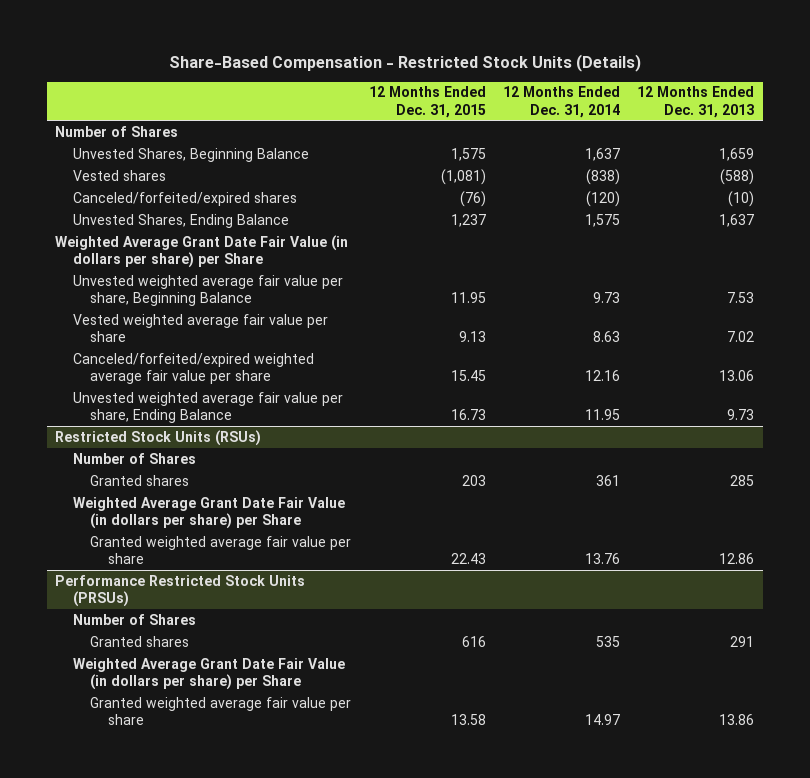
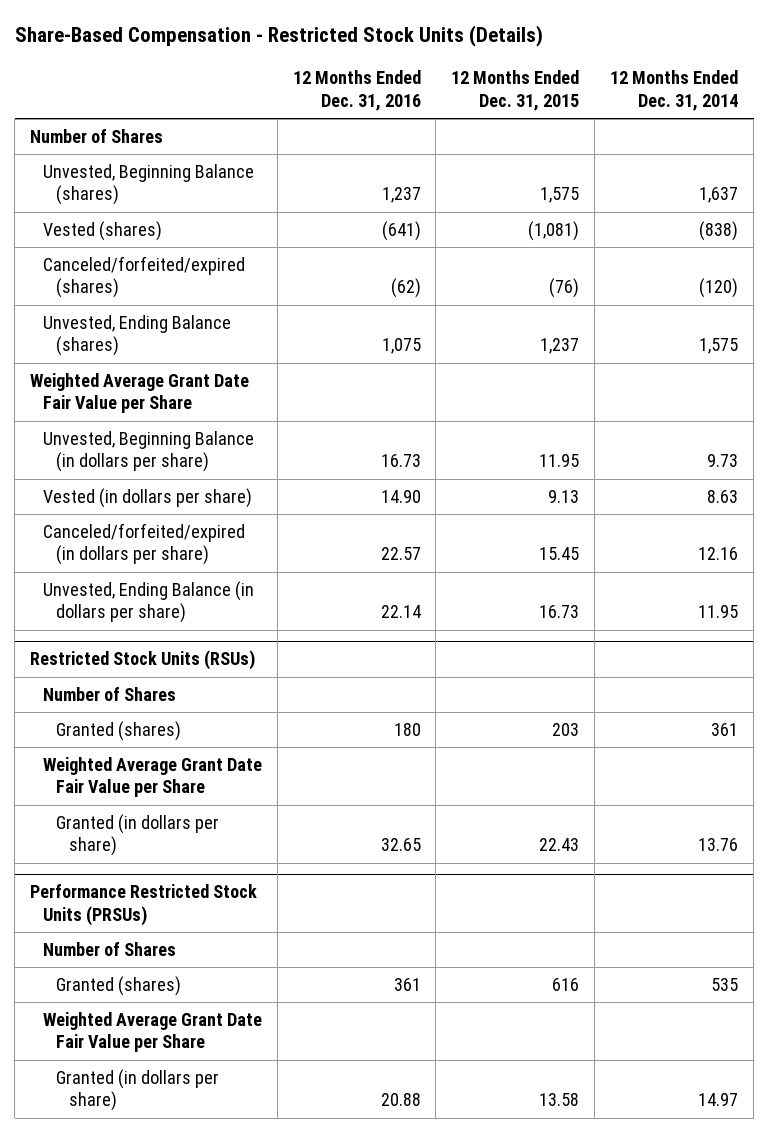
[637,86,755,118] 12 Months Ended Dec. 31, 2013 -> none
none -> [292,70,421,111] 12 Months Ended Dec. 31, 2016
[72,147,309,162] Unvested Shares, Beginning Balance -> [42,163,254,206] Unvested, Beginning Balance (shares)
[72,169,166,181] Vested shares -> [42,220,162,241] Vested (shares)
[72,191,297,206] Canceled/forfeited/expired shares -> [42,255,245,299] Canceled/forfeited/expired (shares)
[72,213,289,228] Unvested Shares, Ending Balance -> [42,314,231,357] Unvested, Ending Balance (shares)
[55,234,349,268] Weighted Average Grant Date Fair Value (in dollars per share) per Share -> [30,372,250,414] Weighted Average Grant Date Fair Value per Share
[72,274,343,306] Unvested weighted average fair value per share, Beginning Balance -> [42,430,254,473] Unvested, Beginning Balance (in dollars per share)
[72,313,328,342] Vested weighted average fair value per share -> [42,487,252,508] Vested (in dollars per share)
[72,352,314,384] Canceled/forfeited/expired weighted average fair value per share -> [42,522,245,566] Canceled/forfeited/expired (in dollars per share)
[72,391,343,423] Unvested weighted average fair value per share, Ending Balance -> [42,580,254,624] Unvested, Ending Balance (in dollars per share)
[90,474,190,486] Granted shares -> [55,720,181,741] Granted (shares)
[72,496,345,529] Weighted Average Grant Date Fair Value (in dollars per share) per Share -> [42,756,262,798] Weighted Average Grant Date Fair Value per Share
[90,535,352,564] Granted weighted average fair value per share -> [55,813,219,857] Granted (in dollars per share)
[90,635,190,647] Granted shares -> [55,975,181,996] Granted (shares)
[72,657,345,690] Weighted Average Grant Date Fair Value (in dollars per share) per Share -> [42,1011,262,1053] Weighted Average Grant Date Fair Value per Share
[90,696,352,725] Granted weighted average fair value per share -> [55,1068,219,1112] Granted (in dollars per share)

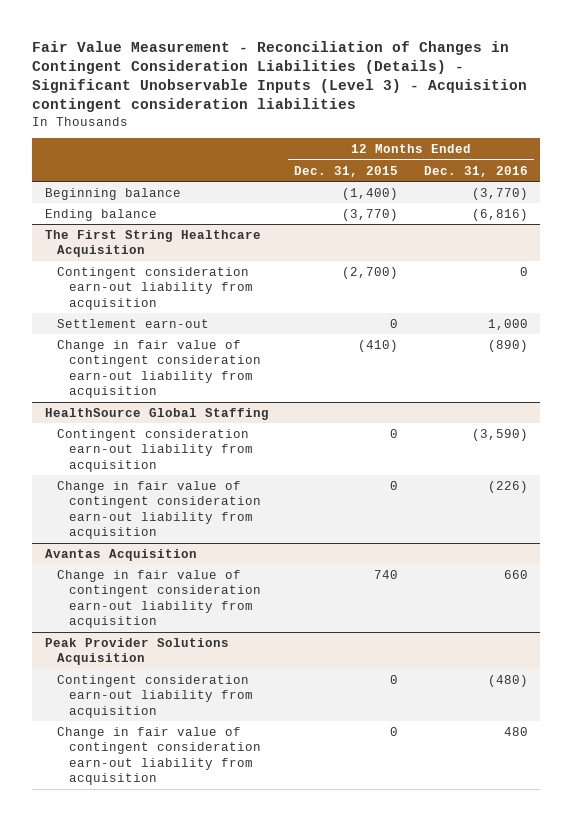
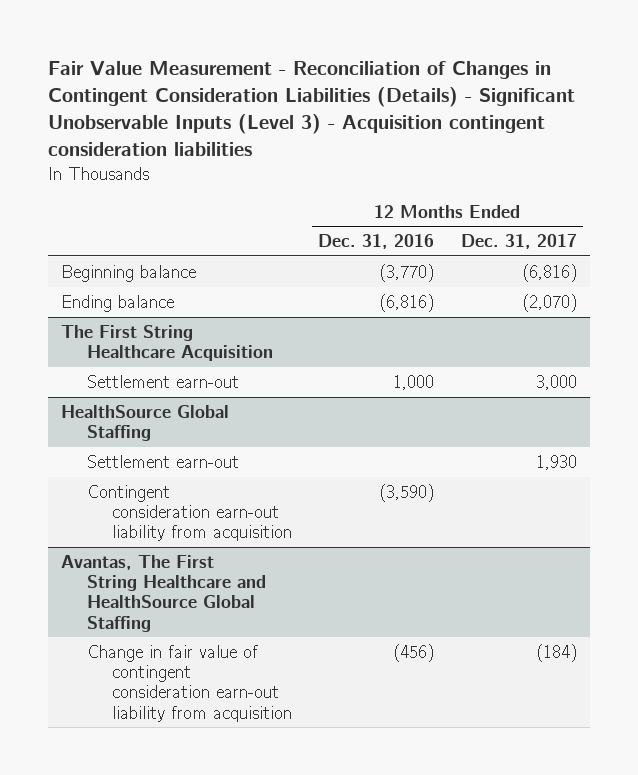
[294,165,399,177] Dec. 31, 2015 -> none
none -> [460,234,577,250] Dec. 31, 2017
[57,266,254,310] Contingent consideration earn-out liability from acquisition -> none
[57,339,262,399] Change in fair value of contingent consideration earn-out liability from acquisition -> none
none -> [86,454,239,468] Settlement earn-out
[44,548,197,561] Avantas Acquisition -> none
[57,569,262,629] Change in fair value of contingent consideration earn-out liability from acquisition -> none
[44,637,229,666] Peak Provider Solutions Acquisition -> none
[57,674,254,718] Contingent consideration earn-out liability from acquisition -> none
[57,726,262,786] Change in fair value of contingent consideration earn-out liability from acquisition -> none
none -> [61,554,266,632] Avantas, The First String Healthcare and HealthSource Global Staffing
[487,480,528,493] (226) -> [393,643,435,662] (456)

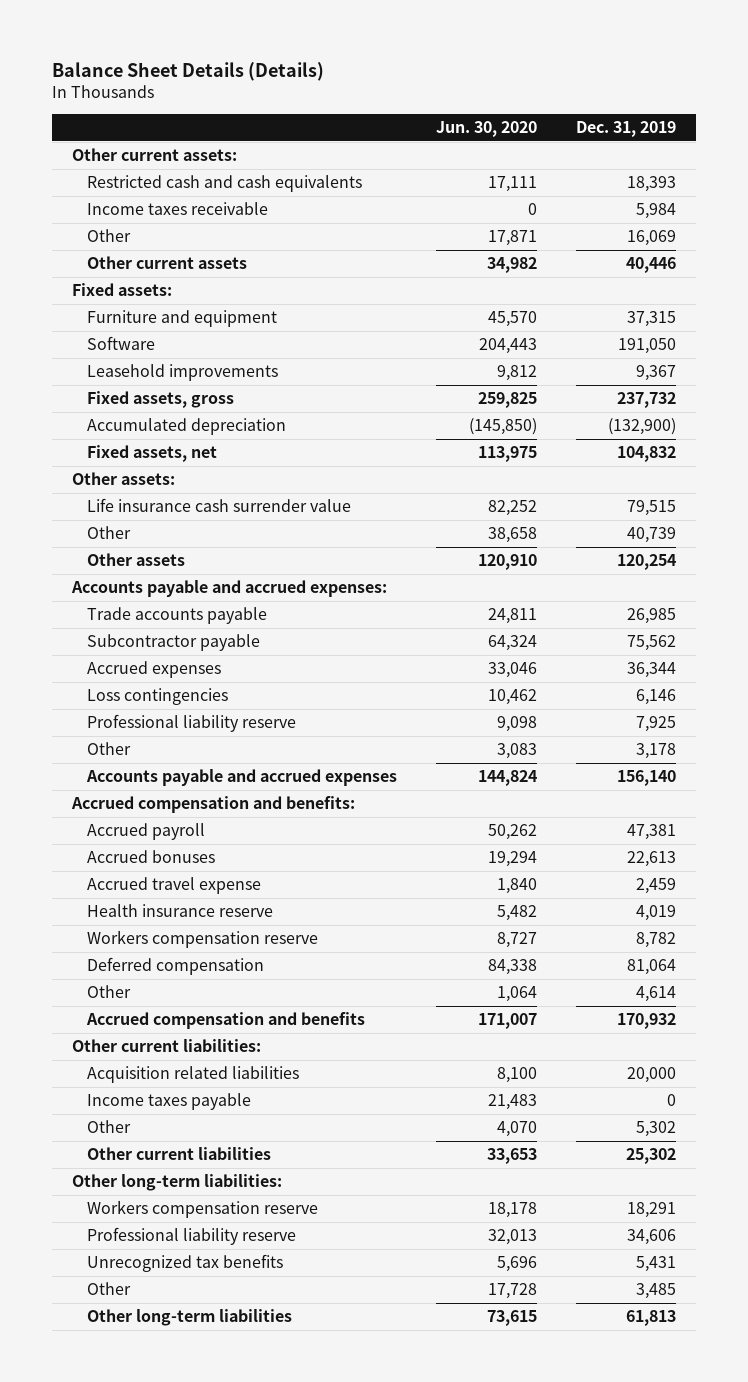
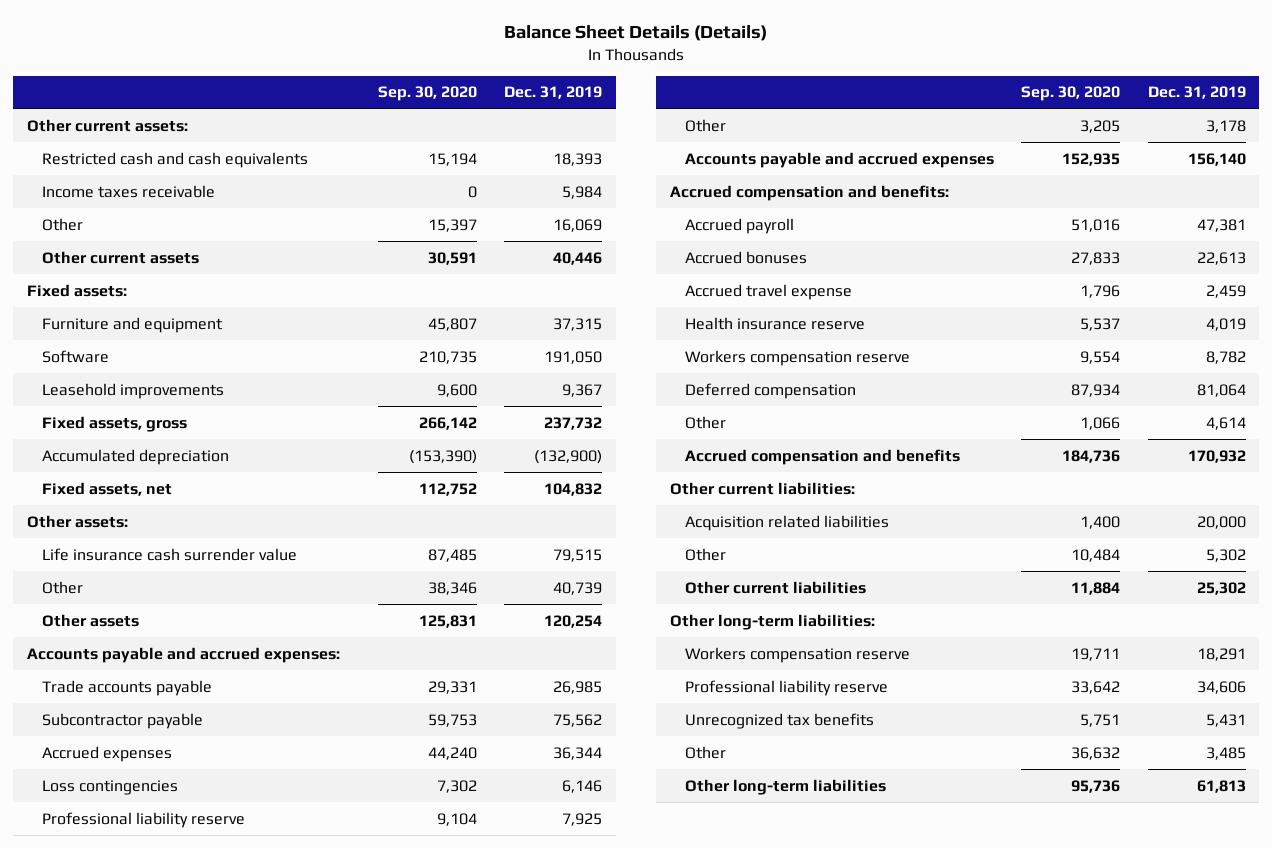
[436,121,538,138] Jun. 30, 2020 -> none
none -> [377,86,477,102] Sep. 30, 2020
[87,1093,252,1111] Income taxes payable -> none

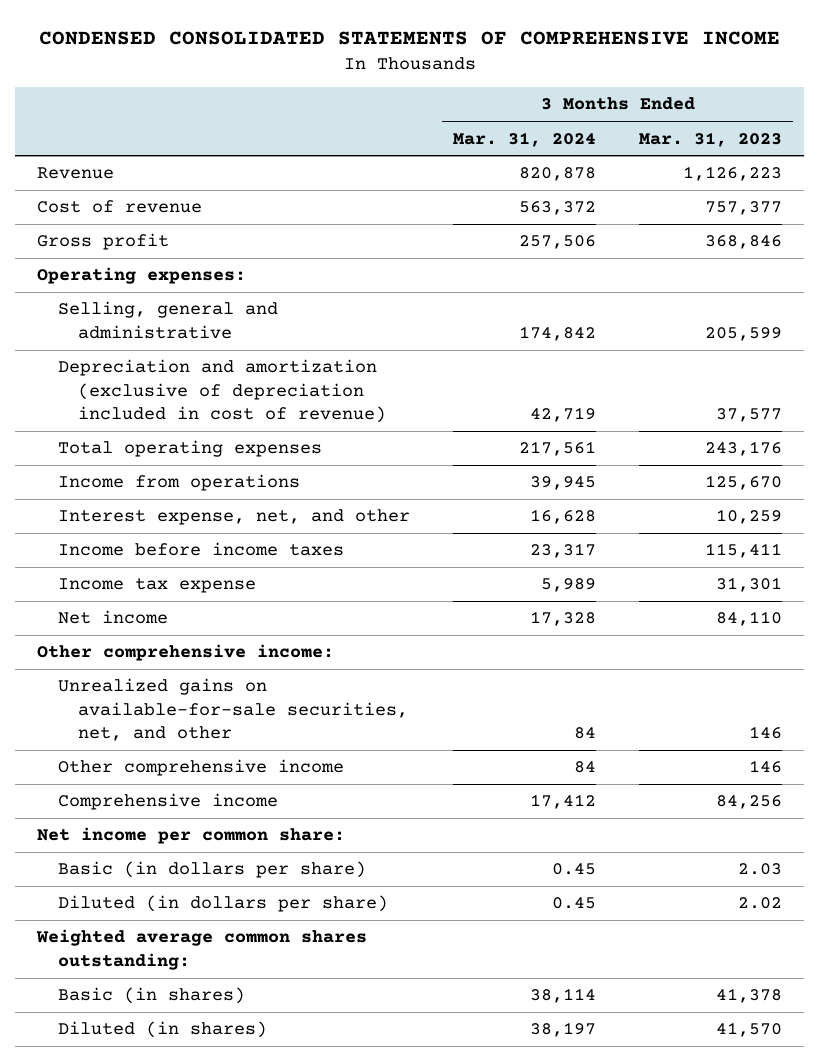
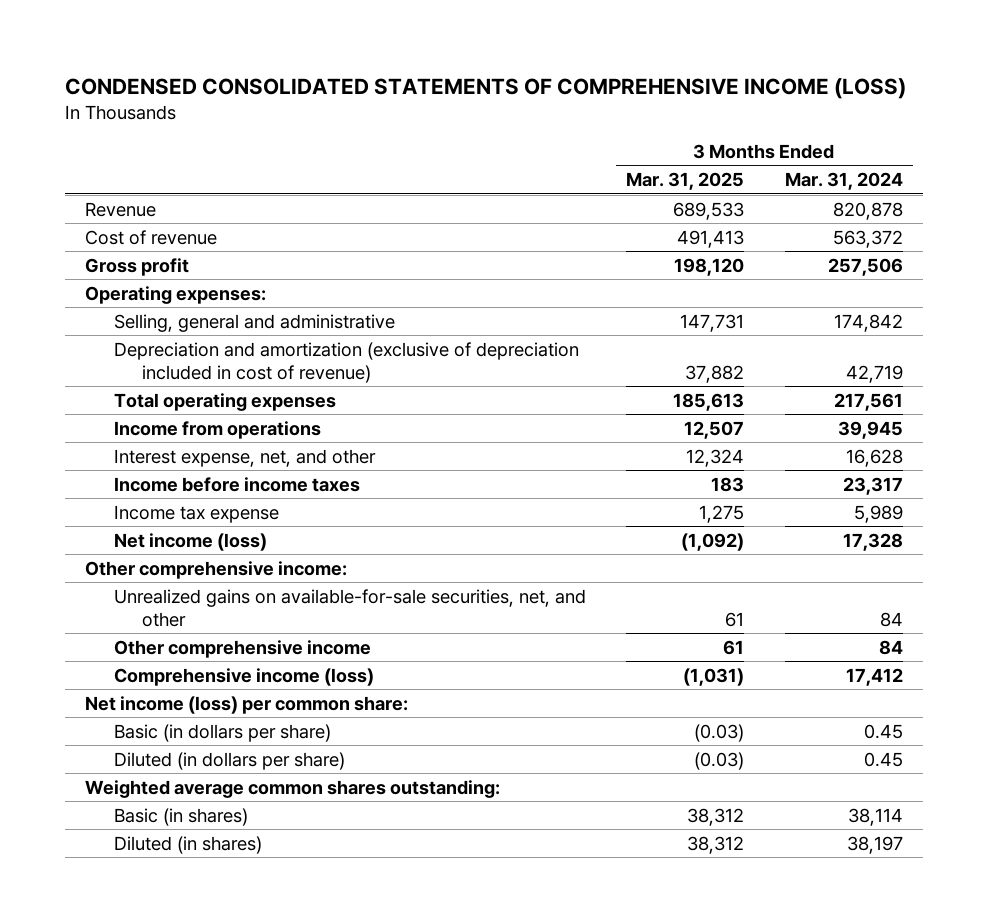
[38,30,780,45] CONDENSED CONSOLIDATED STATEMENTS OF COMPREHENSIVE INCOME -> [64,77,906,99] CONDENSED CONSOLIDATED STATEMENTS OF COMPREHENSIVE INCOME (LOSS)
[639,131,783,147] Mar. 31, 2023 -> none
none -> [626,172,745,191] Mar. 31, 2025
[57,610,168,625] Net income -> [113,532,267,551] Net income (loss)
[57,793,278,811] Comprehensive income -> [113,667,374,686] Comprehensive income (loss)
[37,827,346,845] Net income per common share: -> [85,695,409,714] Net income (loss) per common share:

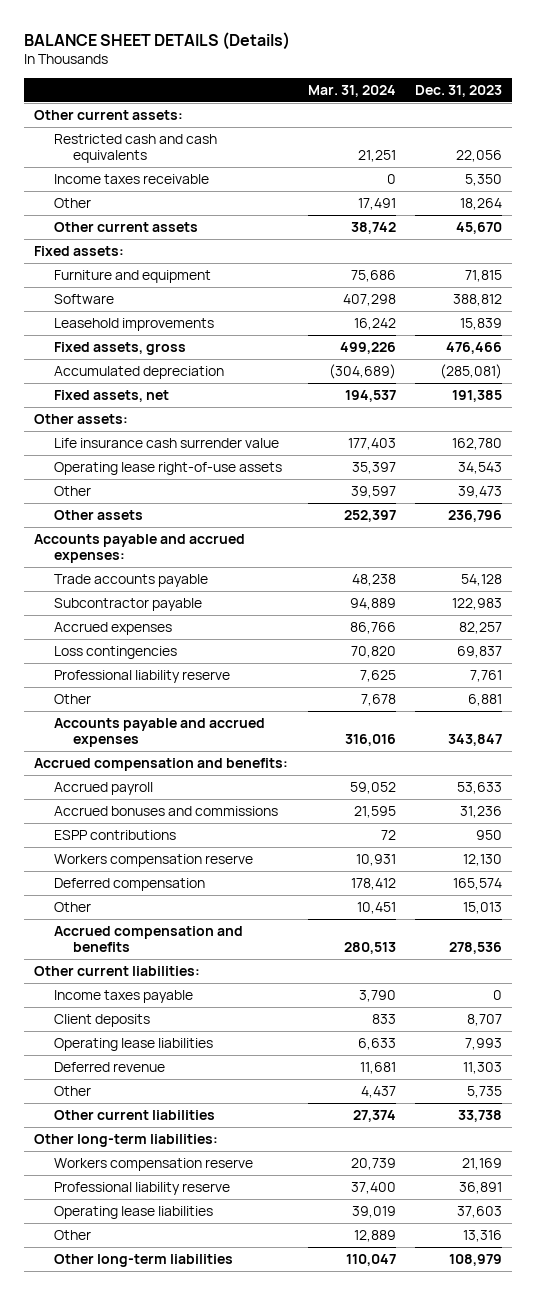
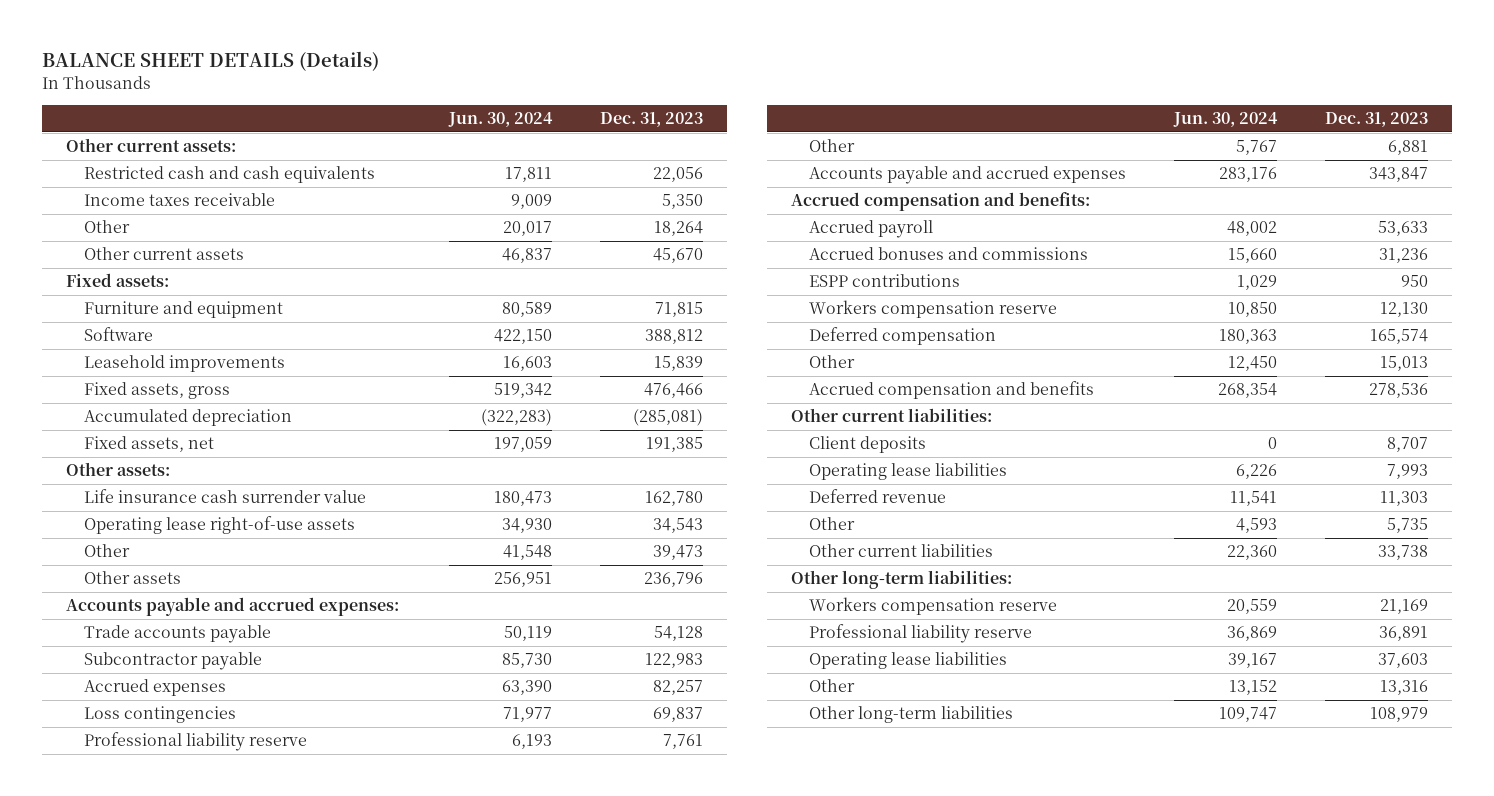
[307,84,396,97] Mar. 31, 2024 -> none
none -> [448,111,554,127] Jun. 30, 2024
[53,989,193,1003] Income taxes payable -> none

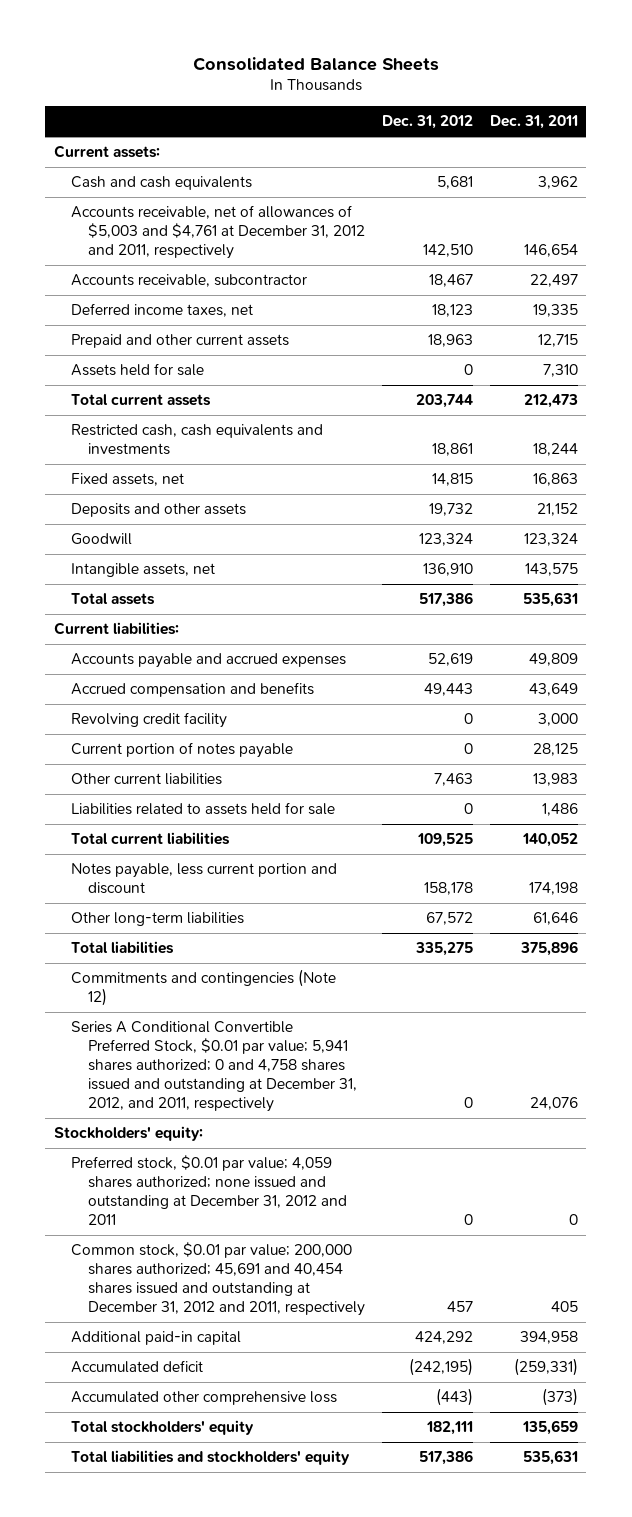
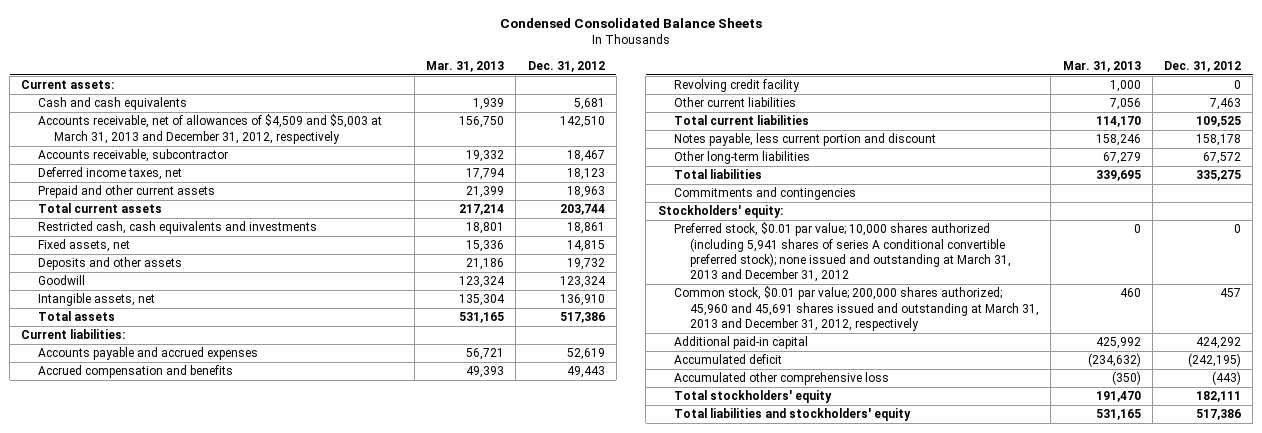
[192,56,439,71] Consolidated Balance Sheets -> [500,18,763,29] Condensed Consolidated Balance Sheets
[489,115,578,130] Dec. 31, 2011 -> none
none -> [426,60,505,72] Mar. 31, 2013
[70,205,365,260] Accounts receivable, net of allowances of $5,003 and $4,761 at December 31, 2012 and 2011, respectively -> [37,114,382,144] Accounts receivable, net of allowances of $4,509 and $5,003 at March 31, 2013 and December 31, 2012, respectively
[70,363,204,377] Assets held for sale -> none
[70,742,293,759] Current portion of notes payable -> none
[70,802,335,816] Liabilities related to assets held for sale -> none
[70,1021,357,1113] Series A Conditional Convertible Preferred Stock, $0.01 par value; 5,941 shares authorized; 0 and 4,758 shares issued and outstanding at December 31, 2012, and 2011, respectively -> none
[70,969,336,1007] Commitments and contingencies (Note 12) -> [673,187,856,201] Commitments and contingencies
[70,1155,347,1226] Preferred stock, $0.01 par value; 4,059 shares authorized; none issued and outstanding at December 31, 2012 and 2011 -> [673,222,1012,282] Preferred stock, $0.01 par value; 10,000 shares authorized (including 5,941 shares of series A conditional convertible preferred stock); none issued and outstanding at March 31, 2013 and December 31, 2012
[70,1242,365,1317] Common stock, $0.01 par value; 200,000 shares authorized; 45,691 and 40,454 shares issued and outstanding at December 31, 2012 and 2011, respectively -> [673,286,1040,331] Common stock, $0.01 par value; 200,000 shares authorized; 45,960 and 45,691 shares issued and outstanding at March 31, 2013 and December 31, 2012, respectively

